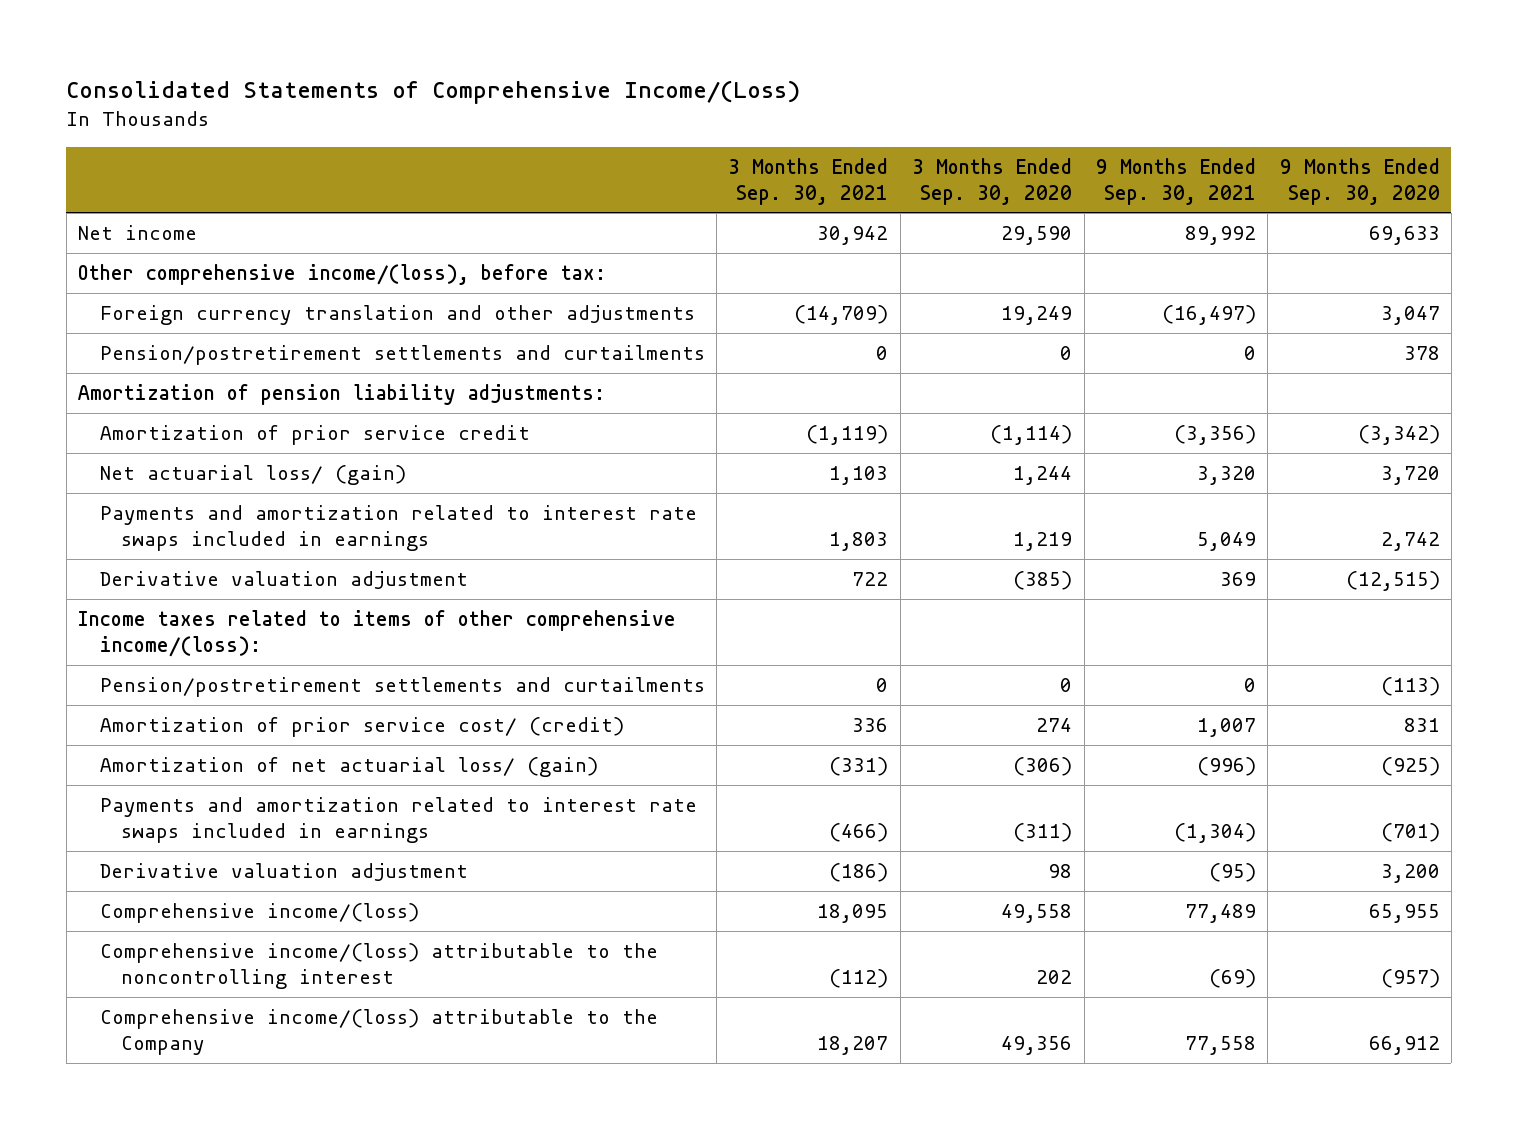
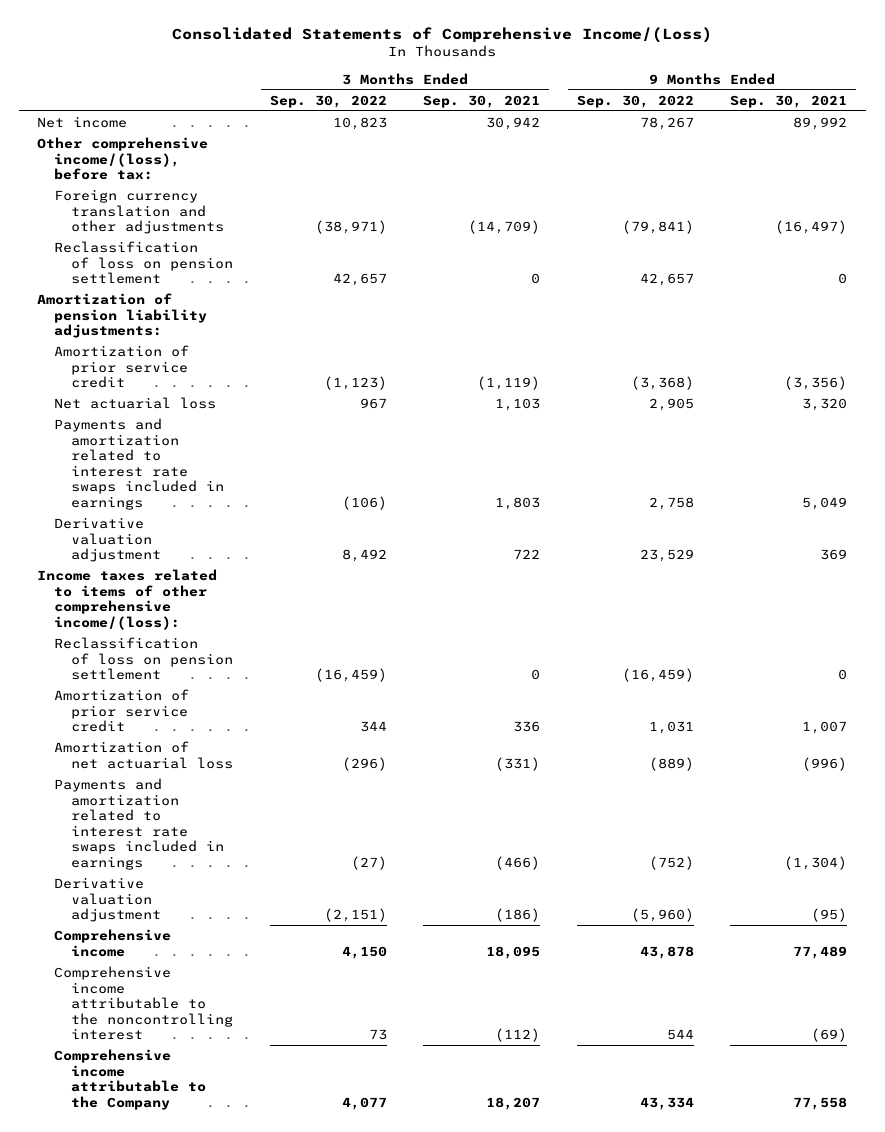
[912,157,1073,205] 3 Months Ended Sep. 30, 2020 -> none
[1279,157,1440,205] 9 Months Ended Sep. 30, 2020 -> none
none -> [269,94,387,108] Sep. 30, 2022
none -> [576,94,694,108] Sep. 30, 2022
[99,345,705,366] Pension/postretirement settlements and curtailments -> [54,240,234,285] Reclassification of loss on pension settlement
[99,465,406,486] Net actuarial loss/ (gain) -> [54,396,217,409] Net actuarial loss
[99,677,705,698] Pension/postretirement settlements and curtailments -> [54,636,234,681] Reclassification of loss on pension settlement
[99,717,624,738] Amortization of prior service cost/ (credit) -> [54,688,190,733] Amortization of prior service credit
[99,757,598,778] Amortization of net actuarial loss/ (gain) -> [54,740,234,769] Amortization of net actuarial loss
[99,903,419,924] Comprehensive income/(loss) -> [54,928,172,957] Comprehensive income
[99,943,658,989] Comprehensive income/(loss) attributable to the noncontrolling interest -> [54,965,234,1041] Comprehensive income attributable to the noncontrolling interest
[99,1009,658,1055] Comprehensive income/(loss) attributable to the Company -> [54,1048,207,1110] Comprehensive income attributable to the Company

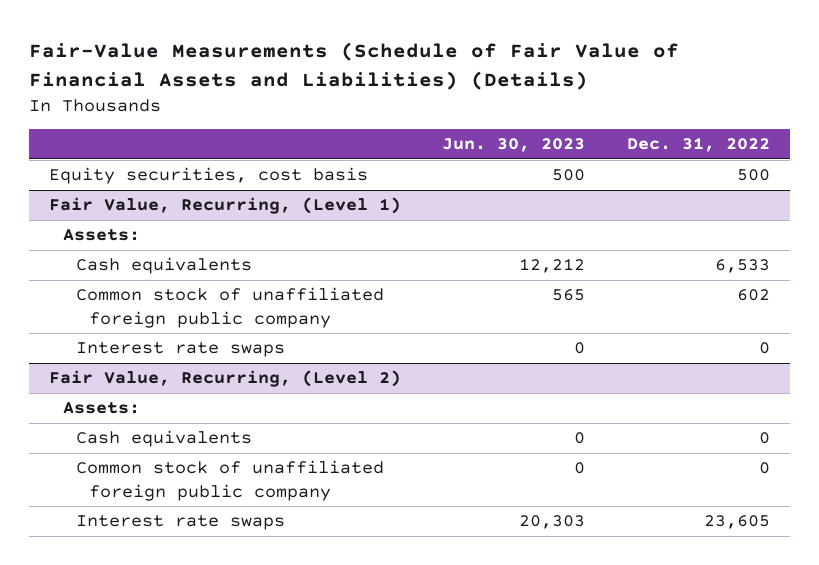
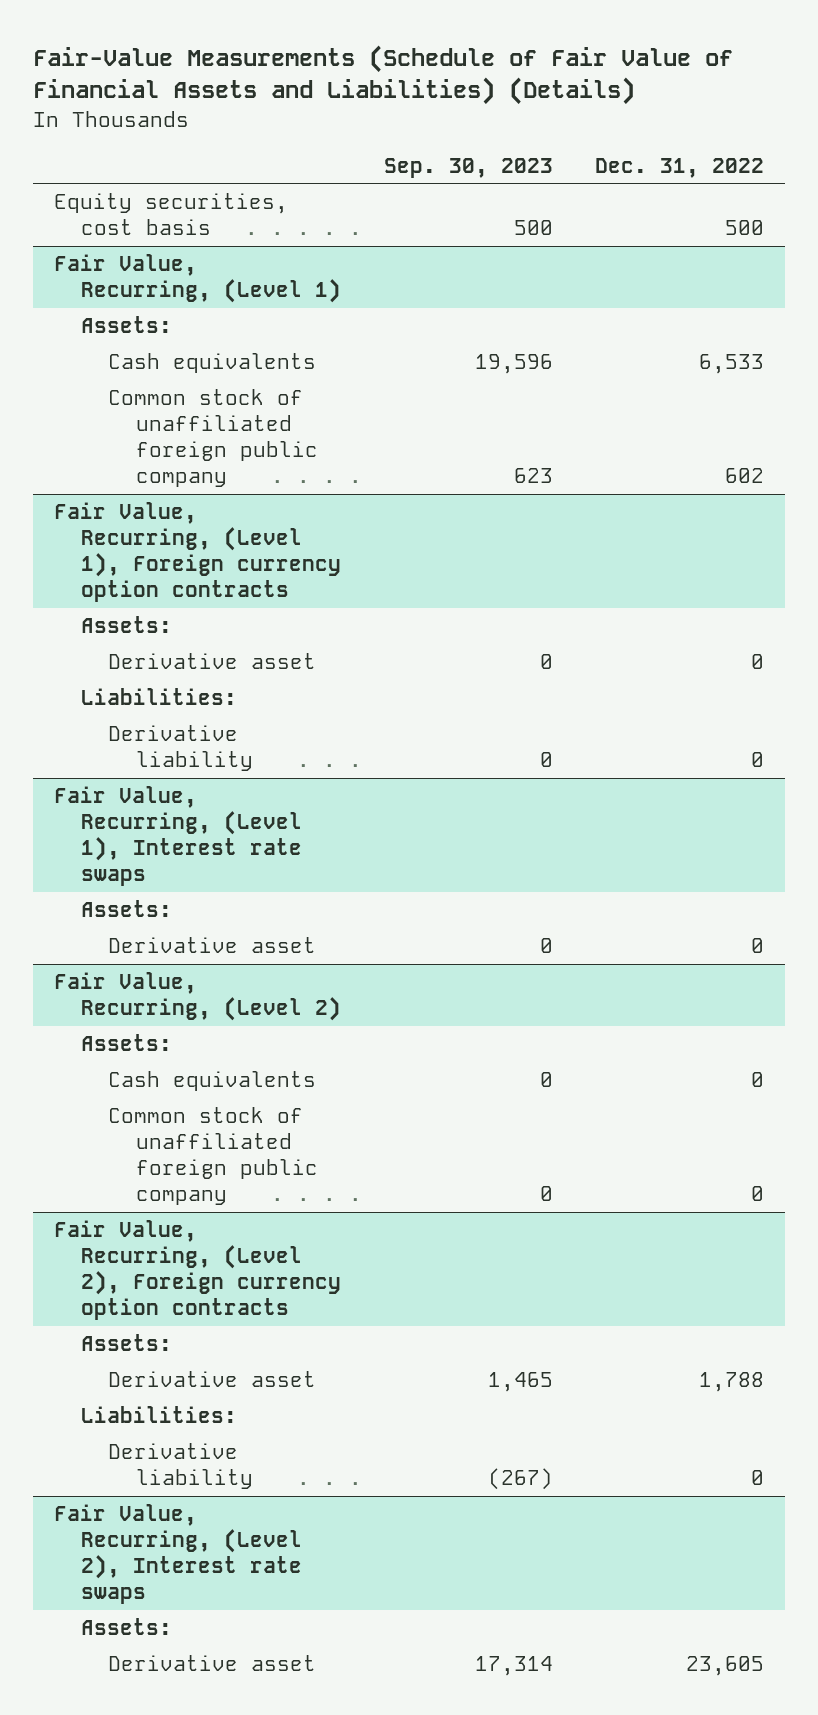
[442,138,586,153] Jun. 30, 2023 -> none
none -> [383,157,553,178] Sep. 30, 2023
none -> [54,502,342,603] Fair Value, Recurring, (Level 1), Foreign currency option contracts
none -> [81,616,173,634] Assets:
[75,342,285,358] Interest rate swaps -> [108,653,317,670] Derivative asset
none -> [81,688,238,706] Liabilities:
none -> [108,725,253,772] Derivative liability
none -> [54,786,303,887] Fair Value, Recurring, (Level 1), Interest rate swaps
none -> [81,900,173,918] Assets:
none -> [108,937,317,954] Derivative asset
none -> [54,1220,342,1321] Fair Value, Recurring, (Level 2), Foreign currency option contracts
none -> [81,1334,173,1352] Assets:
none -> [108,1371,317,1388] Derivative asset
none -> [81,1406,238,1424] Liabilities:
none -> [108,1443,253,1490] Derivative liability
none -> [54,1504,303,1605] Fair Value, Recurring, (Level 2), Interest rate swaps
none -> [81,1618,173,1636] Assets:
[75,515,285,531] Interest rate swaps -> [108,1655,317,1672] Derivative asset

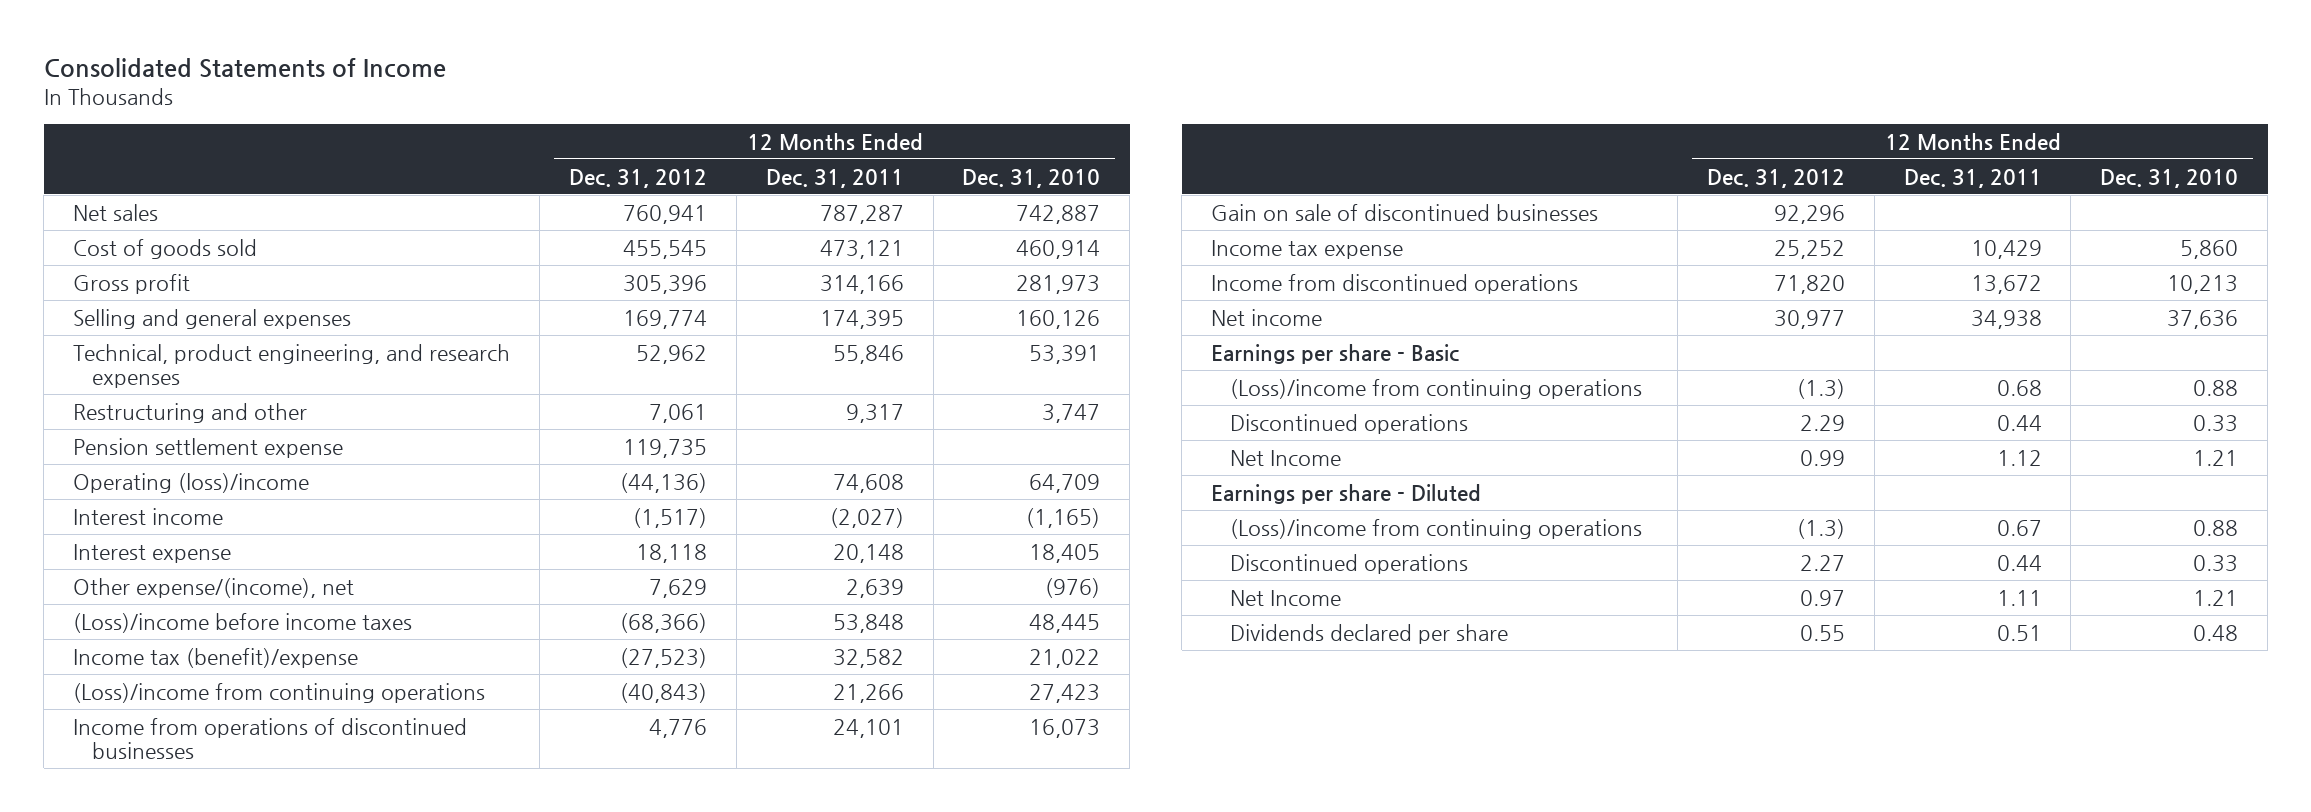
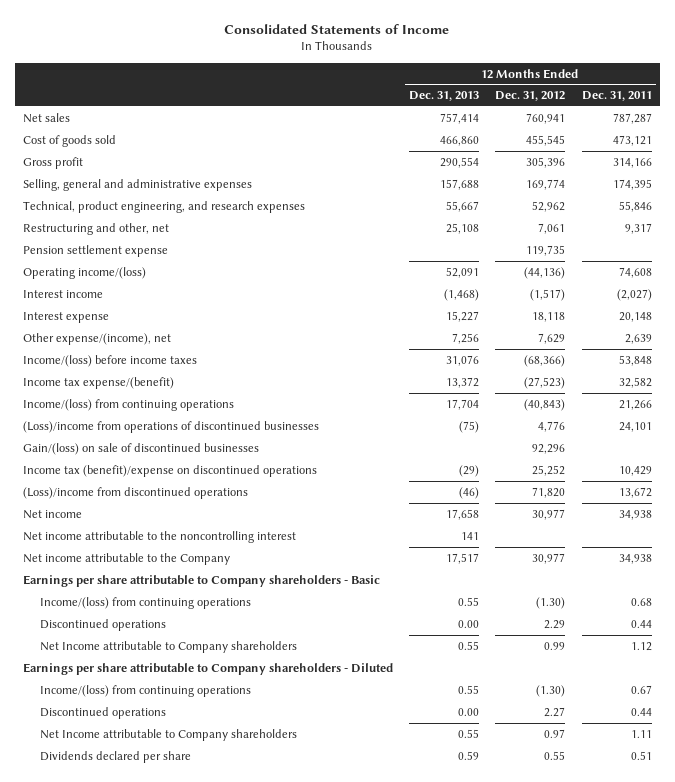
[962,168,1101,188] Dec. 31, 2010 -> none
none -> [409,91,480,102] Dec. 31, 2013
[73,308,352,329] Selling and general expenses -> [22,178,252,191] Selling, general and administrative expenses
[73,402,308,423] Restructuring and other -> [22,222,169,235] Restructuring and other, net
[73,472,310,493] Operating (loss)/income -> [22,266,146,279] Operating income/(loss)
[73,612,413,633] (Loss)/income before income taxes -> [22,354,197,367] Income/(loss) before income taxes
[73,647,359,668] Income tax (benefit)/expense -> [22,376,174,389] Income tax expense/(benefit)
[73,682,486,703] (Loss)/income from continuing operations -> [22,398,234,411] Income/(loss) from continuing operations
[73,717,468,759] Income from operations of discontinued businesses -> [22,420,319,433] (Loss)/income from operations of discontinued businesses
[1210,203,1598,221] Gain on sale of discontinued businesses -> [22,442,259,455] Gain/(loss) on sale of discontinued businesses
[1210,239,1403,259] Income tax expense -> [22,464,317,477] Income tax (benefit)/expense on discontinued operations
[1210,273,1578,294] Income from discontinued operations -> [22,486,248,499] (Loss)/income from discontinued operations
none -> [22,530,296,543] Net income attributable to the noncontrolling interest
none -> [22,552,230,565] Net income attributable to the Company
[1210,343,1459,364] Earnings per share - Basic -> [22,574,380,587] Earnings per share attributable to Company shareholders - Basic
[1230,378,1643,399] (Loss)/income from continuing operations -> [39,596,251,609] Income/(loss) from continuing operations
[1796,378,1845,399] (1.3) -> [536,596,566,609] (1.30)
[1230,449,1342,466] Net Income -> [39,640,297,653] Net Income attributable to Company shareholders
[1210,483,1481,504] Earnings per share - Diluted -> [22,662,393,675] Earnings per share attributable to Company shareholders - Diluted
[1230,518,1643,539] (Loss)/income from continuing operations -> [39,684,251,697] Income/(loss) from continuing operations
[1796,518,1845,539] (1.3) -> [536,684,566,697] (1.30)
[1230,589,1342,606] Net Income -> [39,728,297,741] Net Income attributable to Company shareholders

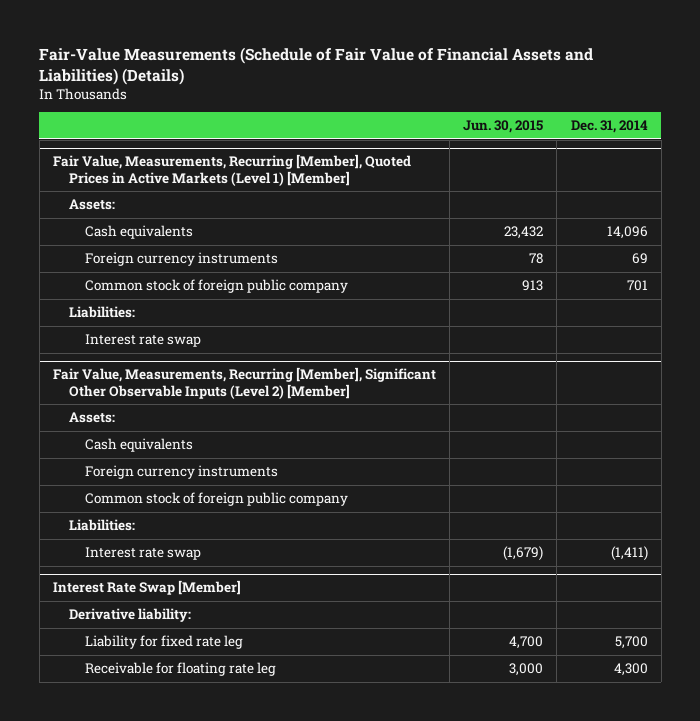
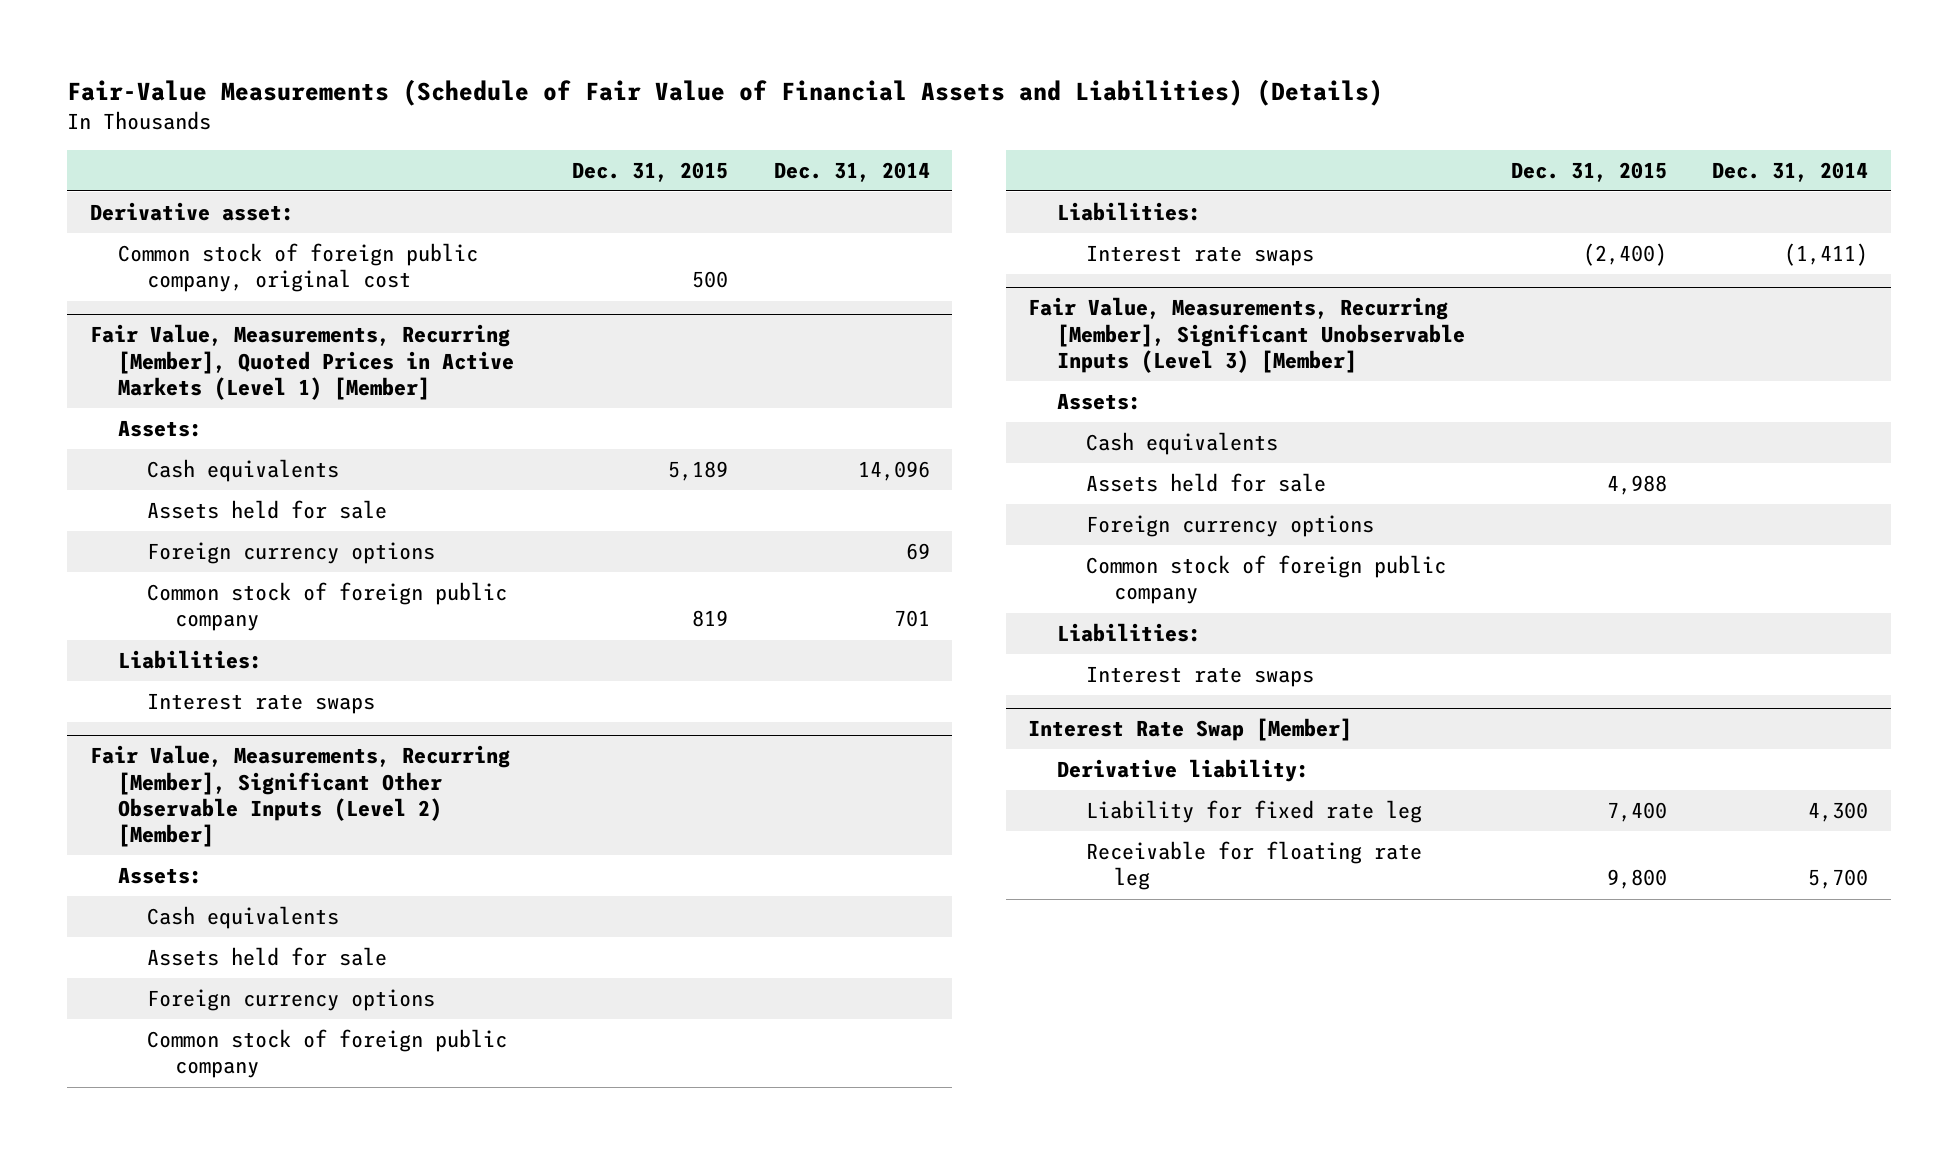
[463,120,544,134] Jun. 30, 2015 -> none
none -> [571,161,728,182] Dec. 31, 2015
none -> [89,202,294,222] Derivative asset:
none -> [118,243,479,293] Common stock of foreign public company, original cost
none -> [146,500,387,520] Assets held for sale
[85,252,279,267] Foreign currency instruments -> [146,542,435,565] Foreign currency options
[85,334,202,348] Interest rate swap -> [146,693,375,715] Interest rate swaps
none -> [146,947,387,967] Assets held for sale
[85,465,279,480] Foreign currency instruments -> [146,989,435,1012] Foreign currency options
[85,547,202,561] Interest rate swap -> [1085,245,1314,267] Interest rate swaps
none -> [1028,297,1466,373] Fair Value, Measurements, Recurring [Member], Significant Unobservable Inputs (Level 3) [Member]
none -> [1057,393,1142,411] Assets:
none -> [1085,432,1278,456] Cash equivalents
none -> [1085,473,1326,493] Assets held for sale
none -> [1085,515,1374,538] Foreign currency options
none -> [1085,555,1446,605] Common stock of foreign public company
none -> [1057,623,1202,643] Liabilities:
none -> [1085,666,1314,688] Interest rate swaps
[614,636,648,650] 5,700 -> [1808,802,1869,823] 4,300
[613,663,648,677] 4,300 -> [1808,869,1869,890] 5,700

